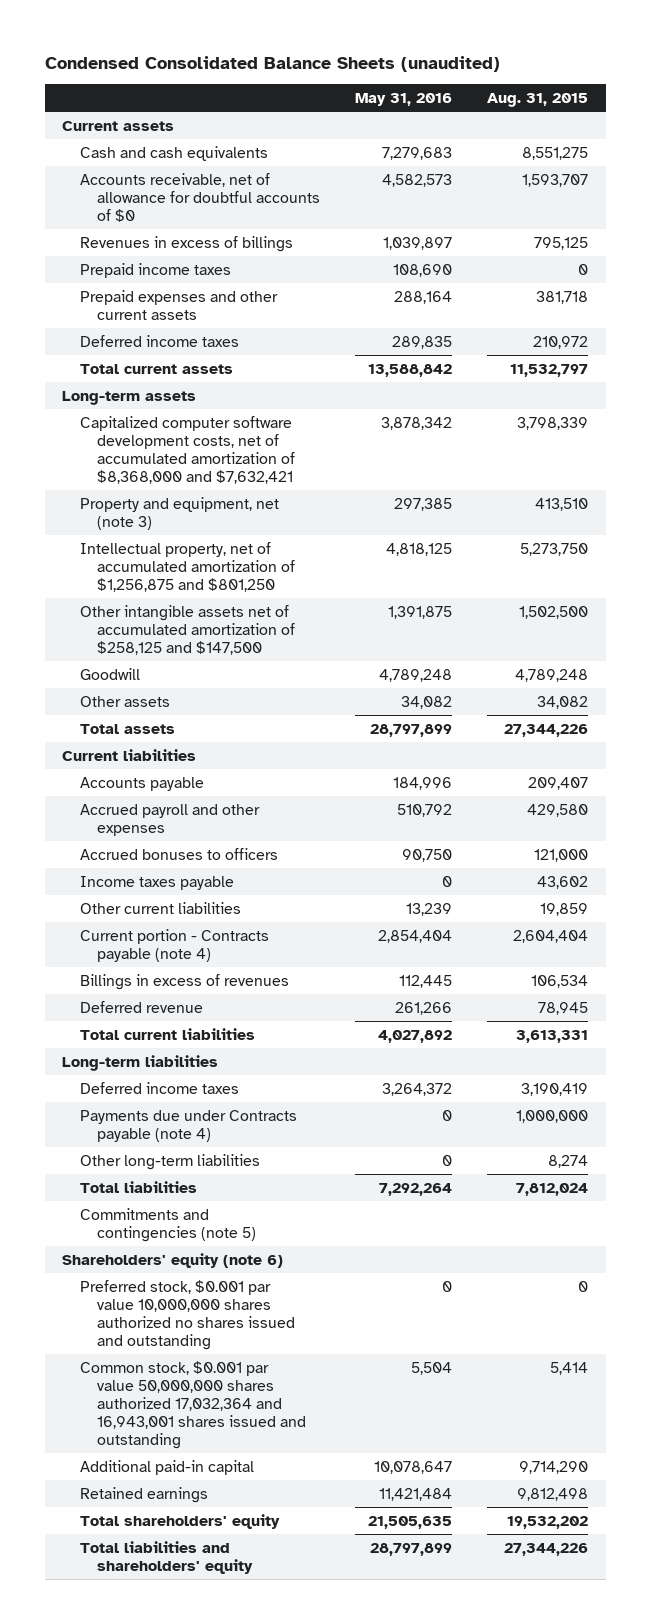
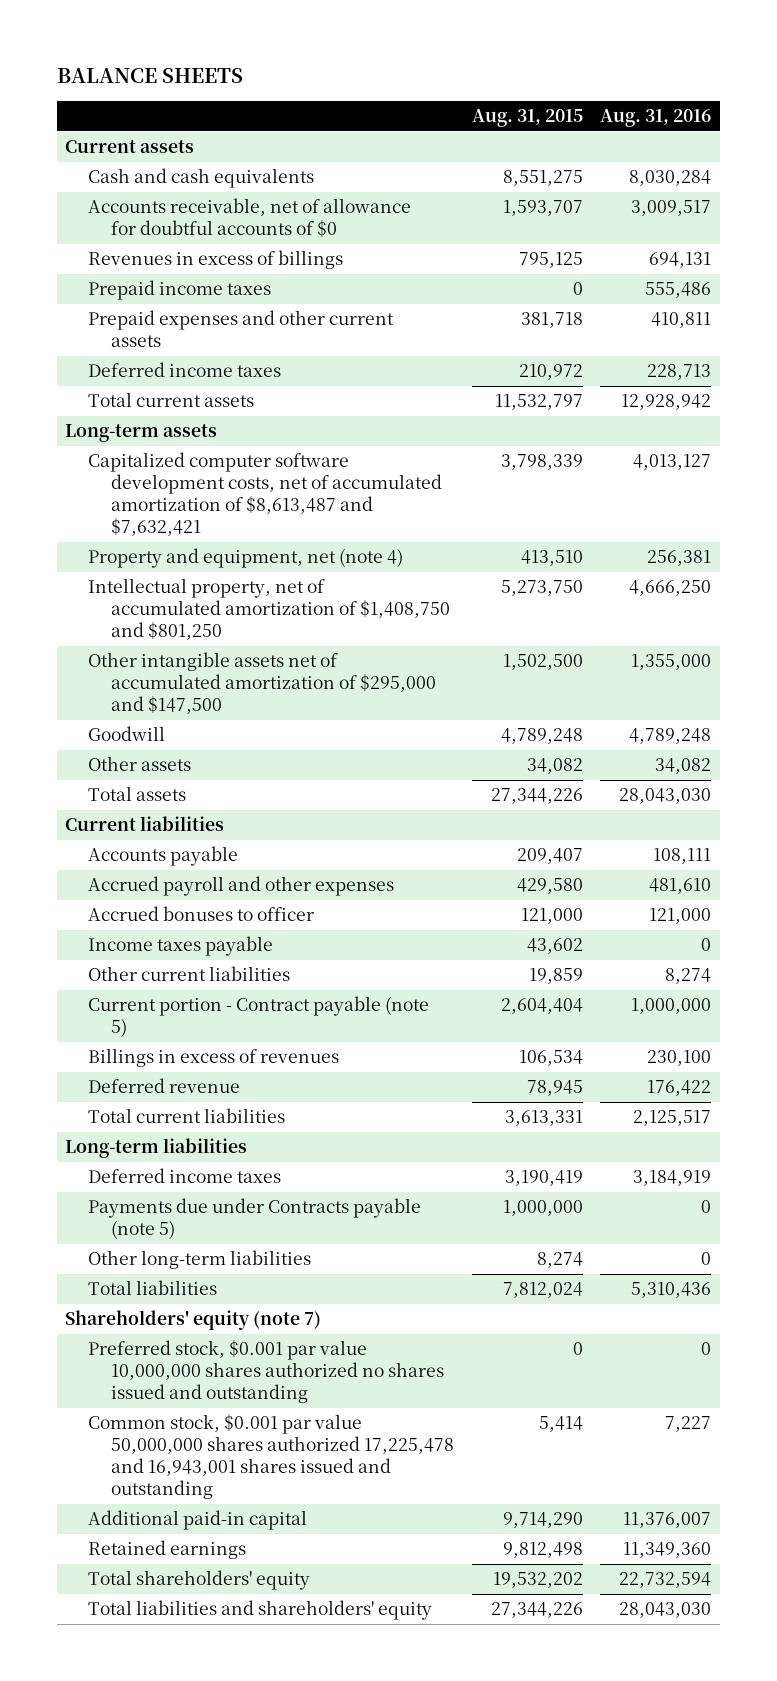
[44,55,500,72] Condensed Consolidated Balance Sheets (unaudited) -> [56,68,243,84] BALANCE SHEETS
[354,92,452,106] May 31, 2016 -> none
none -> [600,109,712,128] Aug. 31, 2016
[79,415,295,484] Capitalized computer software development costs, net of accumulated amortization of $8,368,000 and $7,632,421 -> [88,452,443,536] Capitalized computer software development costs, net of accumulated amortization of $8,613,487 and $7,632,421
[79,496,279,530] Property and equipment, net (note 3) -> [88,548,404,569] Property and equipment, net (note 4)
[79,541,295,592] Intellectual property, net of accumulated amortization of $1,256,875 and $801,250 -> [88,578,451,641] Intellectual property, net of accumulated amortization of $1,408,750 and $801,250
[79,604,295,655] Other intangible assets net of accumulated amortization of $258,125 and $147,500 -> [88,652,437,715] Other intangible assets net of accumulated amortization of $295,000 and $147,500
[79,847,278,860] Accrued bonuses to officers -> [88,906,315,922] Accrued bonuses to officer
[79,928,269,962] Current portion - Contracts payable (note 4) -> [88,996,430,1038] Current portion - Contract payable (note 5)
[79,1109,297,1142] Payments due under Contracts payable (note 4) -> [88,1198,422,1240] Payments due under Contracts payable (note 5)
[79,1207,256,1242] Commitments and contingencies (note 5) -> none
[62,1252,284,1268] Shareholders' equity (note 6) -> [65,1310,322,1331] Shareholders' equity (note 7)
[79,1360,306,1449] Common stock, $0.001 par value 50,000,000 shares authorized 17,032,364 and 16,943,001 shares issued and outstanding -> [88,1414,455,1499] Common stock, $0.001 par value 50,000,000 shares authorized 17,225,478 and 16,943,001 shares issued and outstanding

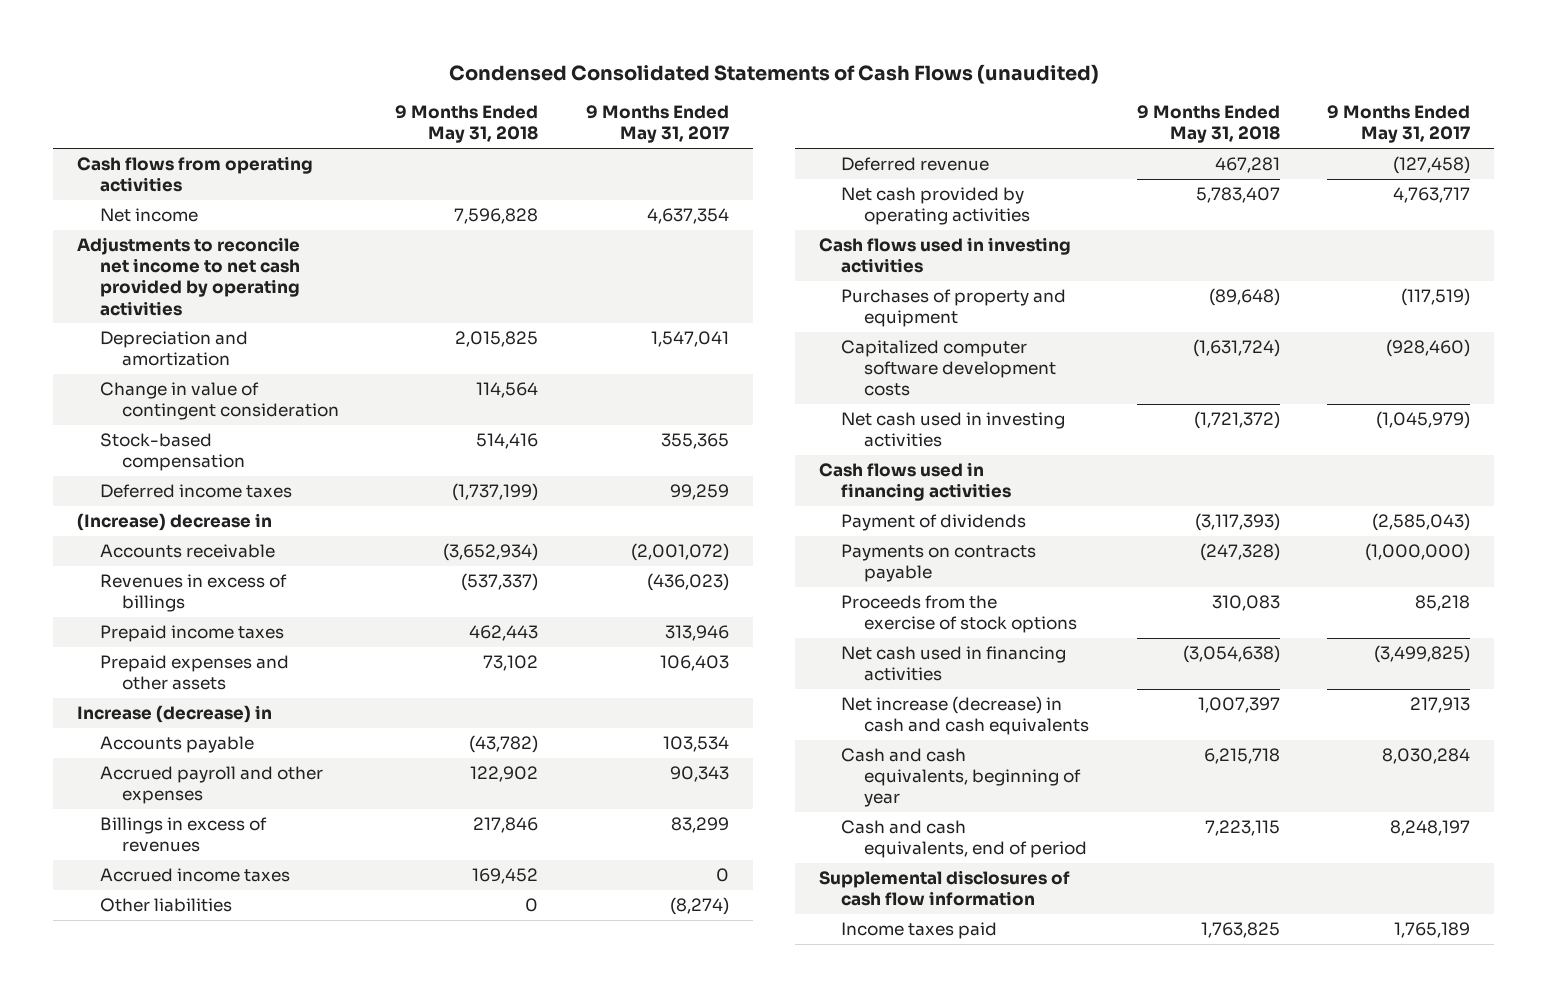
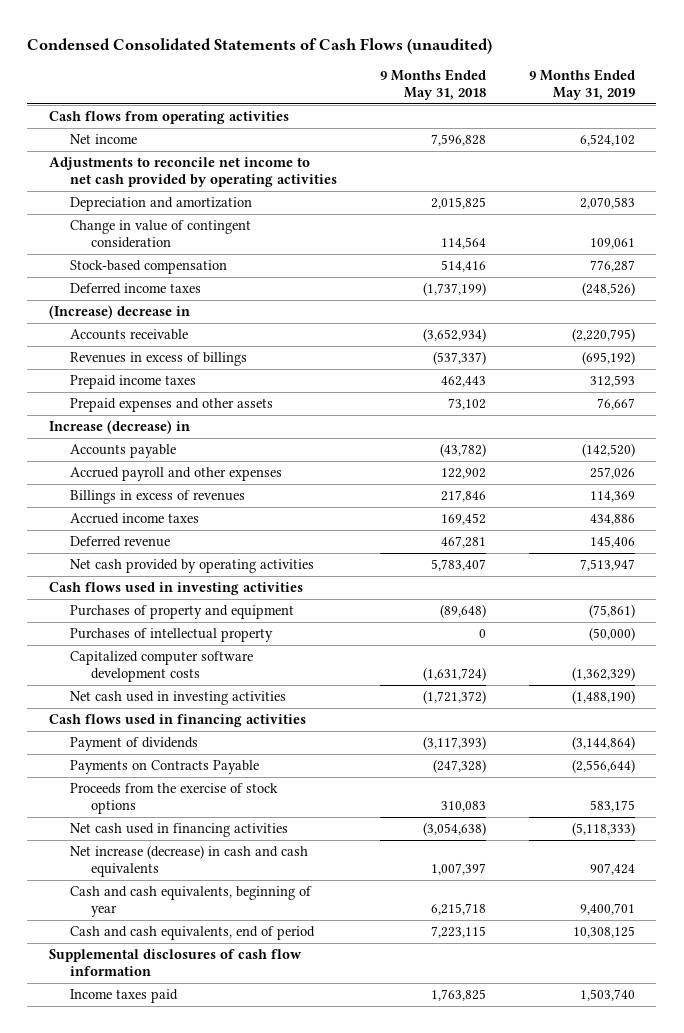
[585,105,729,144] 9 Months Ended May 31, 2017 -> none
none -> [528,69,635,100] 9 Months Ended May 31, 2019
[99,898,232,913] Other liabilities -> none
none -> [69,628,273,643] Purchases of intellectual property
[841,544,1037,583] Payments on contracts payable -> [69,760,259,775] Payments on Contracts Payable

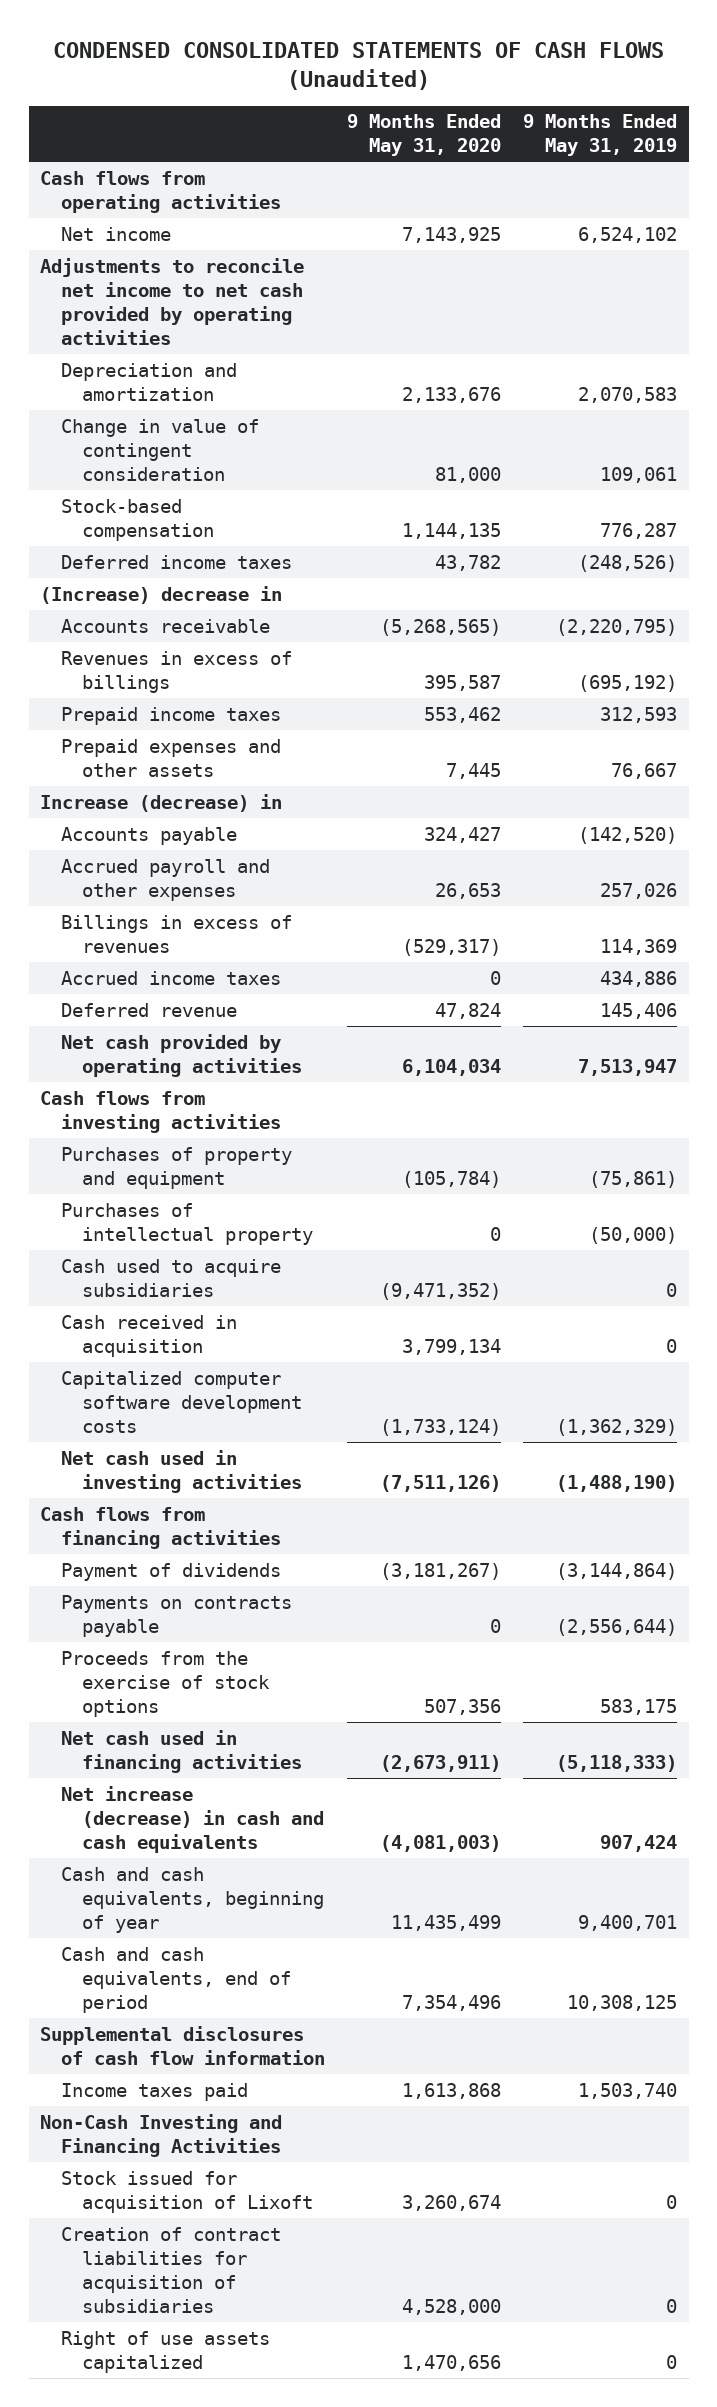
[27,37,493,54] Condensed Consolidated Statements of Cash Flows (unaudited) -> [52,41,664,90] CONDENSED CONSOLIDATED STATEMENTS OF CASH FLOWS (Unaudited)
[379,69,486,100] 9 Months Ended May 31, 2018 -> none
none -> [347,114,502,157] 9 Months Ended May 31, 2020
[48,582,303,596] Cash flows used in investing activities -> [40,1090,281,1133] Cash flows from investing activities
none -> [60,1258,281,1297] Cash used to acquire subsidiaries
none -> [60,1314,237,1357] Cash received in acquisition
[48,714,306,728] Cash flows used in financing activities -> [40,1506,281,1549] Cash flows from financing activities
[69,760,259,775] Payments on Contracts Payable -> [60,1594,292,1637] Payments on contracts payable
none -> [40,2113,283,2157] Non-Cash Investing and Financing Activities
none -> [60,2170,313,2213] Stock issued for acquisition of Lixoft
none -> [60,2226,281,2313] Creation of contract liabilities for acquisition of subsidiaries
none -> [60,2330,270,2373] Right of use assets capitalized

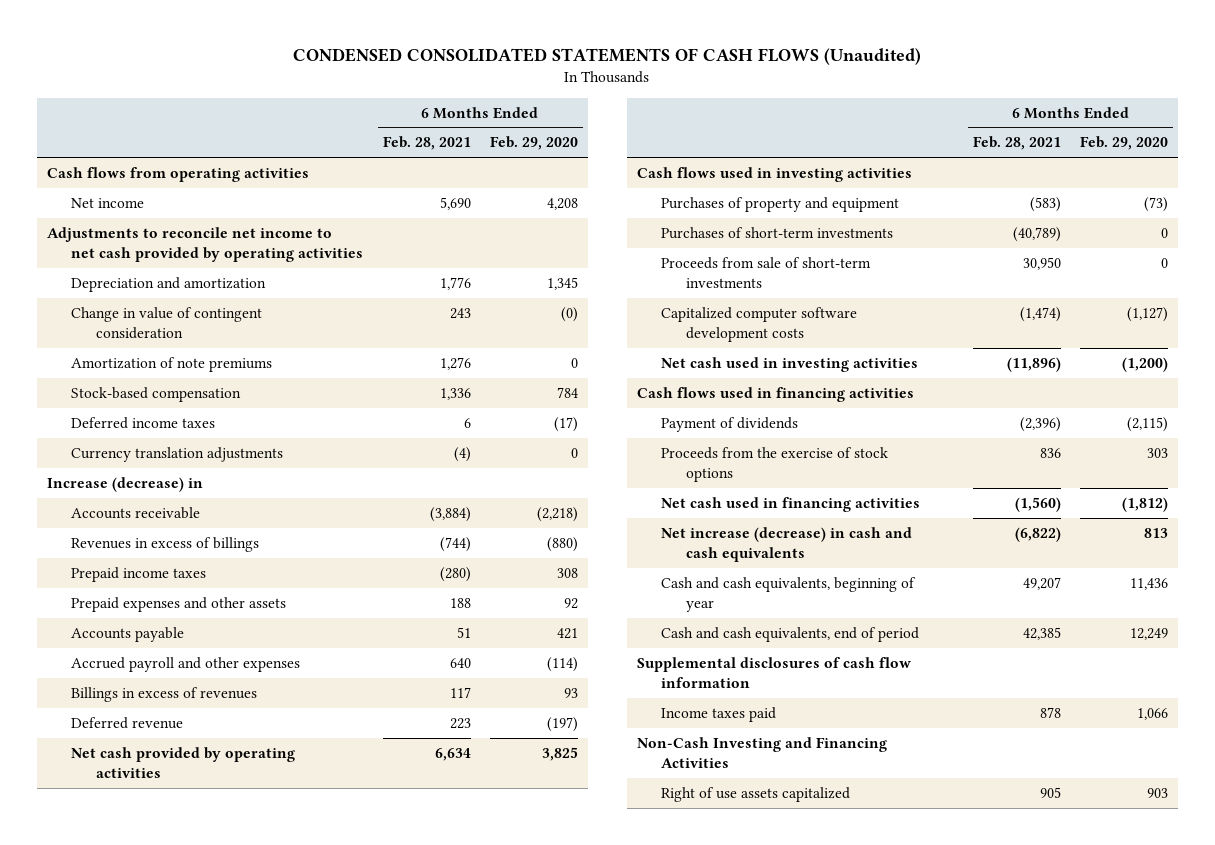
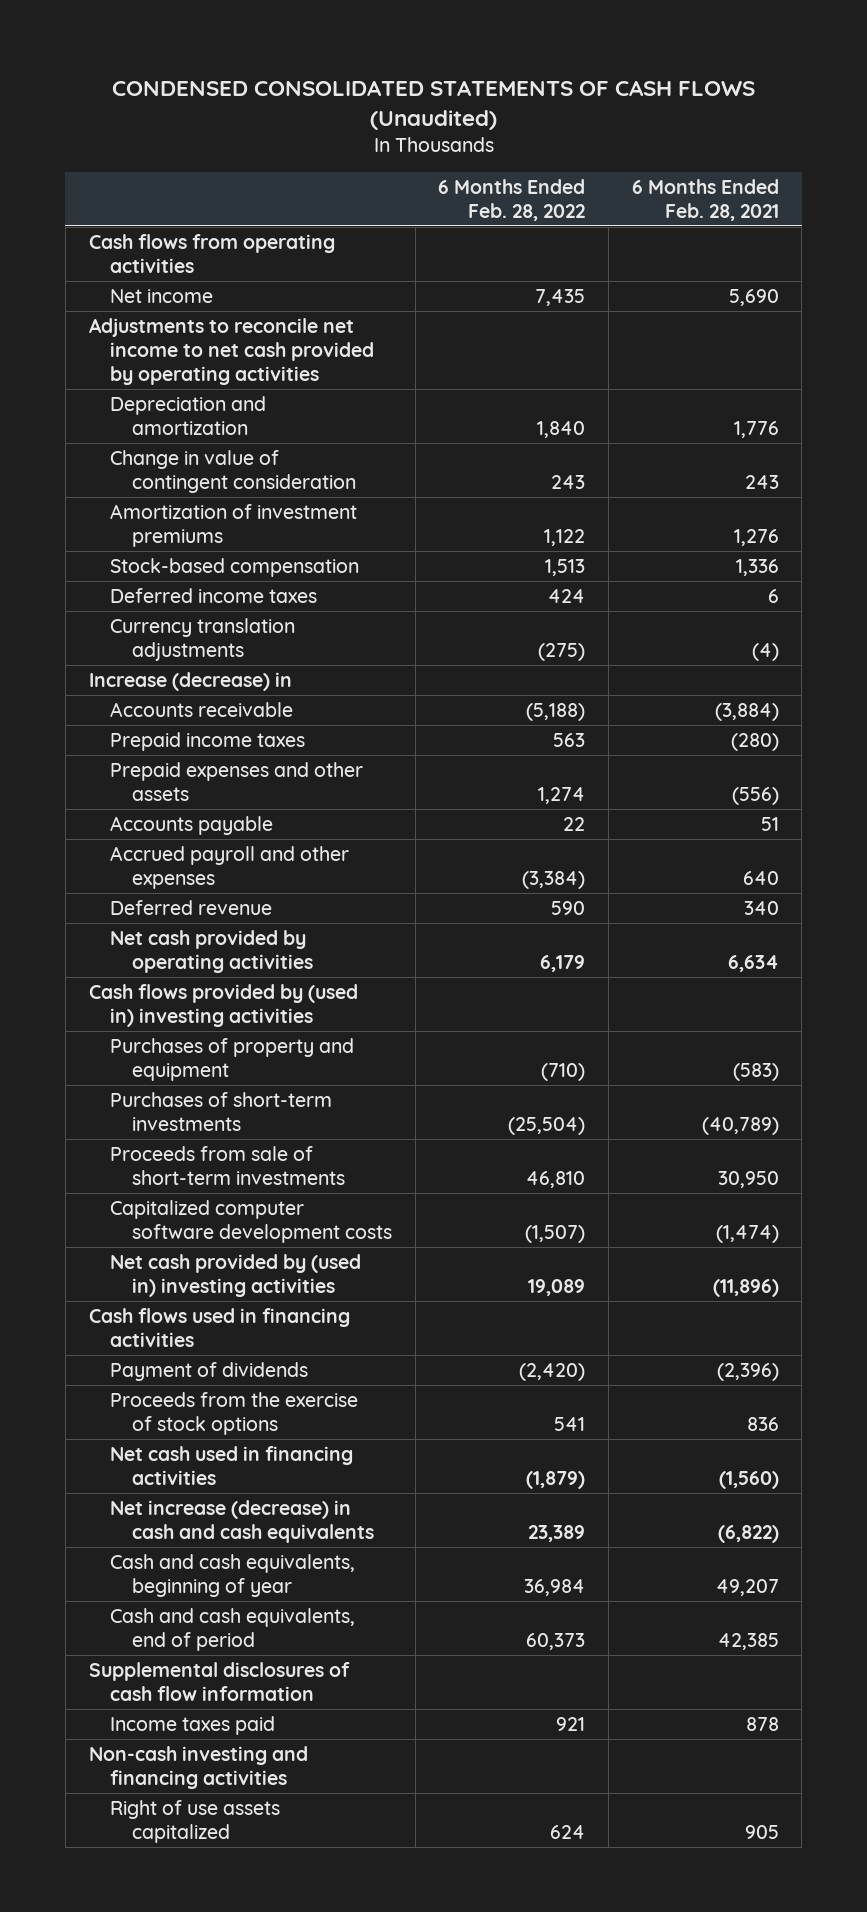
[490,136,579,151] Feb. 29, 2020 -> none
none -> [438,178,586,221] 6 Months Ended Feb. 28, 2022
[71,356,273,372] Amortization of note premiums -> [110,504,358,547] Amortization of investment premiums
[71,536,260,552] Revenues in excess of billings -> none
[449,597,471,608] 188 -> [731,786,779,805] (556)
[71,686,258,702] Billings in excess of revenues -> none
[449,717,471,729] 223 -> [743,901,779,916] 340
[636,166,912,182] Cash flows used in investing activities -> [88,984,358,1027] Cash flows provided by (used in) investing activities
[661,356,919,372] Net cash used in investing activities -> [110,1254,362,1297] Net cash provided by (used in) investing activities
[636,736,887,768] Non-Cash Investing and Financing Activities -> [88,1746,308,1789] Non-cash investing and financing activities

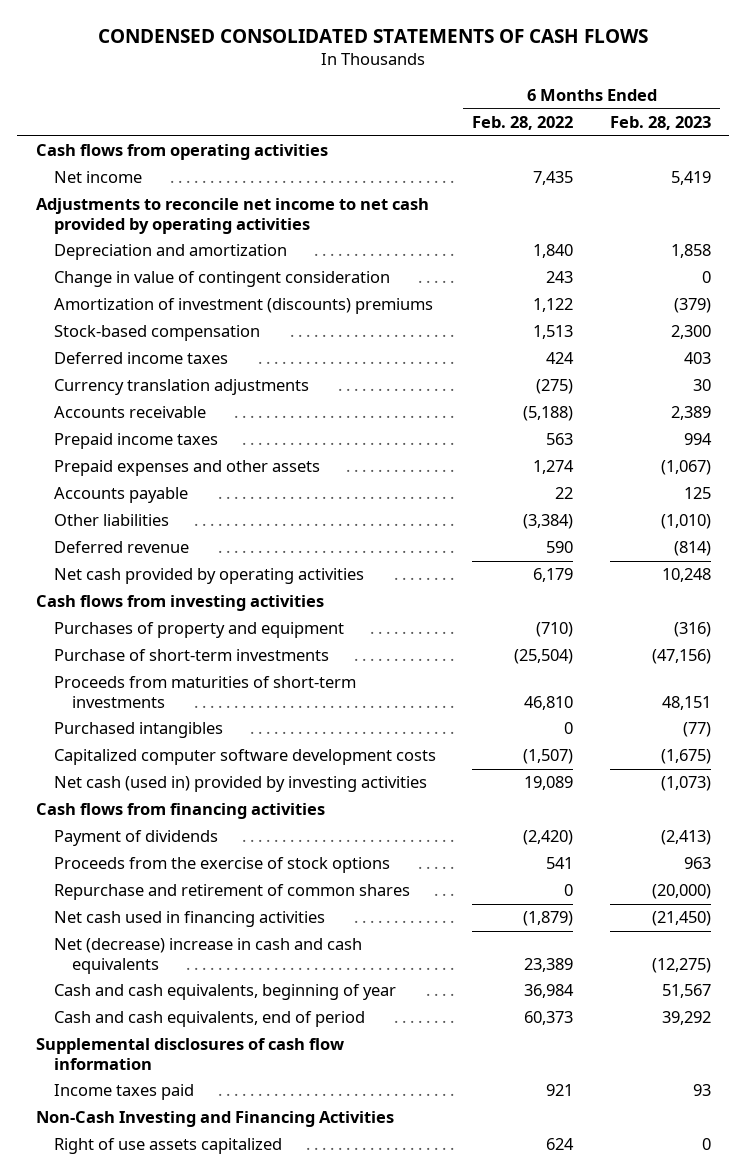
[111,79,755,130] CONDENSED CONSOLIDATED STATEMENTS OF CASH FLOWS (Unaudited) -> [98,29,649,44] CONDENSED CONSOLIDATED STATEMENTS OF CASH FLOWS
[631,178,779,221] 6 Months Ended Feb. 28, 2021 -> none
none -> [609,116,711,131] Feb. 28, 2023
[110,504,358,547] Amortization of investment premiums -> [53,298,433,315] Amortization of investment (discounts) premiums
[88,672,292,692] Increase (decrease) in -> none
[110,846,350,889] Accrued payroll and other expenses -> [53,514,169,527] Other liabilities
[88,984,358,1027] Cash flows provided by (used in) investing activities -> [35,595,324,612] Cash flows from investing activities
[110,1092,333,1131] Purchases of short-term investments -> [53,649,329,662] Purchase of short-term investments
[110,1146,346,1185] Proceeds from sale of short-term investments -> [53,676,356,708] Proceeds from maturities of short-term investments
none -> [53,722,223,739] Purchased intangibles
[110,1254,362,1297] Net cash provided by (used in) investing activities -> [53,776,427,793] Net cash (used in) provided by investing activities
[88,1308,350,1347] Cash flows used in financing activities -> [35,803,325,820] Cash flows from financing activities
none -> [53,884,410,901] Repurchase and retirement of common shares
[110,1500,375,1543] Net increase (decrease) in cash and cash equivalents -> [53,938,362,974] Net (decrease) increase in cash and cash equivalents
[88,1746,308,1789] Non-cash investing and financing activities -> [35,1111,394,1128] Non-Cash Investing and Financing Activities

